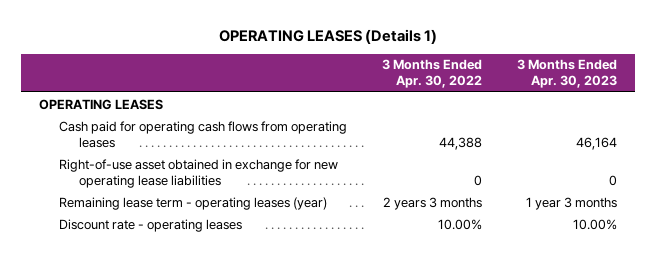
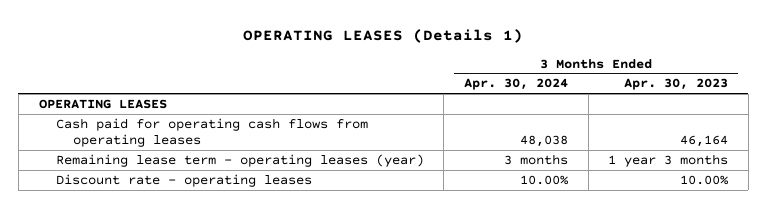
[382,59,483,89] 3 Months Ended Apr. 30, 2022 -> none
none -> [463,78,568,91] Apr. 30, 2024
[58,158,338,188] Right-of-use asset obtained in exchange for new operating lease liabilities -> none

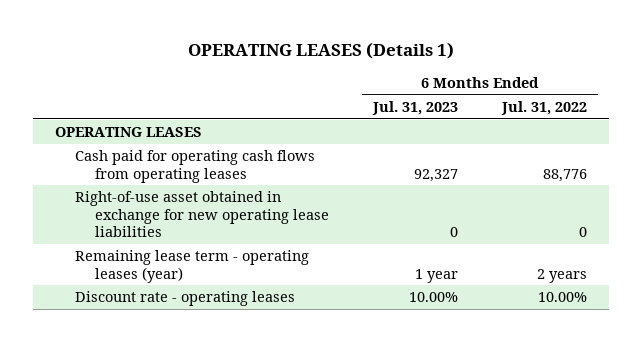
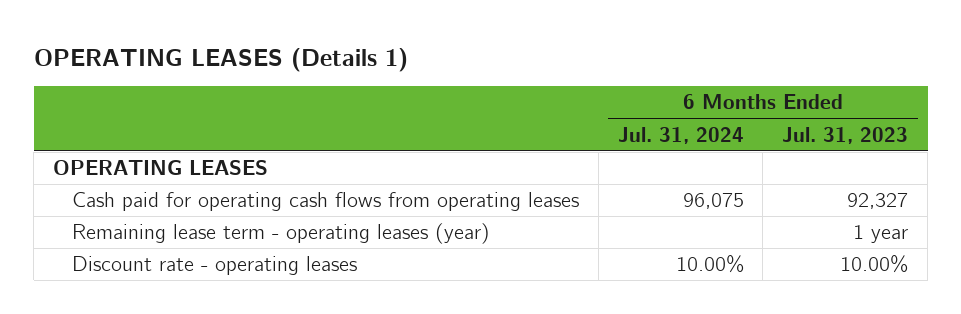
[500,100,587,115] Jul. 31, 2022 -> none
none -> [617,126,744,144] Jul. 31, 2024
[75,191,330,238] Right-of-use asset obtained in exchange for new operating lease liabilities -> none

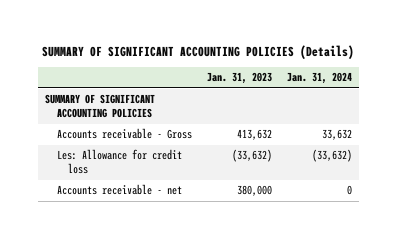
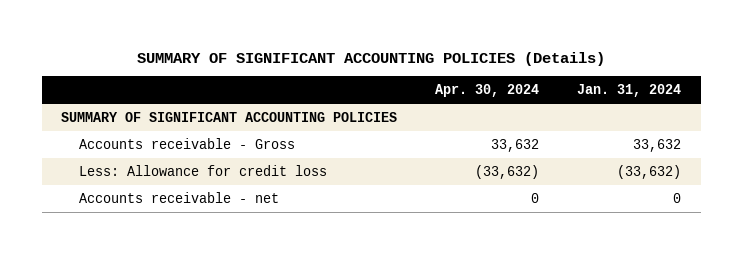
[206,72,272,85] Jan. 31, 2023 -> none
none -> [435,84,540,98] Apr. 30, 2024
[56,149,182,175] Les: Allowance for credit loss -> [79,164,328,176] Less: Allowance for credit loss

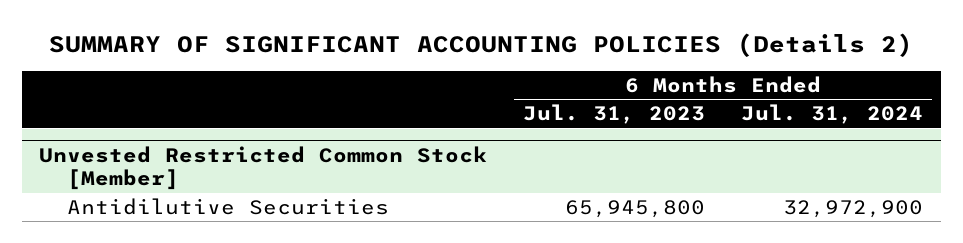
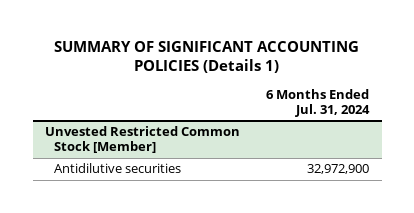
[49,32,914,57] SUMMARY OF SIGNIFICANT ACCOUNTING POLICIES (Details 2) -> [54,40,360,74] SUMMARY OF SIGNIFICANT ACCOUNTING POLICIES (Details 1)
[523,104,706,125] Jul. 31, 2023 -> none
[66,197,389,215] Antidilutive Securities -> [54,163,182,174] Antidilutive securities

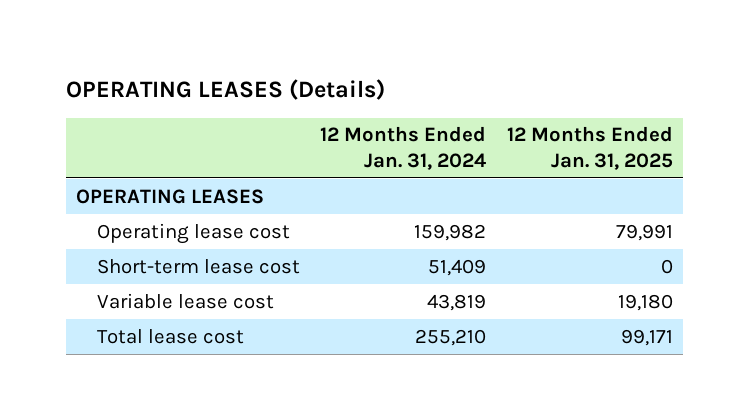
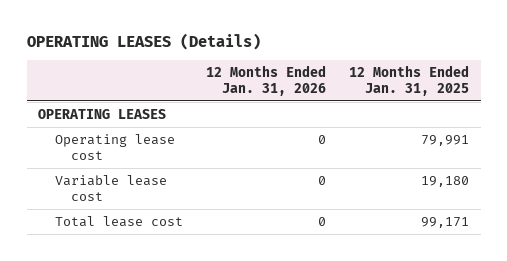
[320,126,487,170] 12 Months Ended Jan. 31, 2024 -> none
none -> [205,65,326,96] 12 Months Ended Jan. 31, 2026
[96,258,300,274] Short-term lease cost -> none

